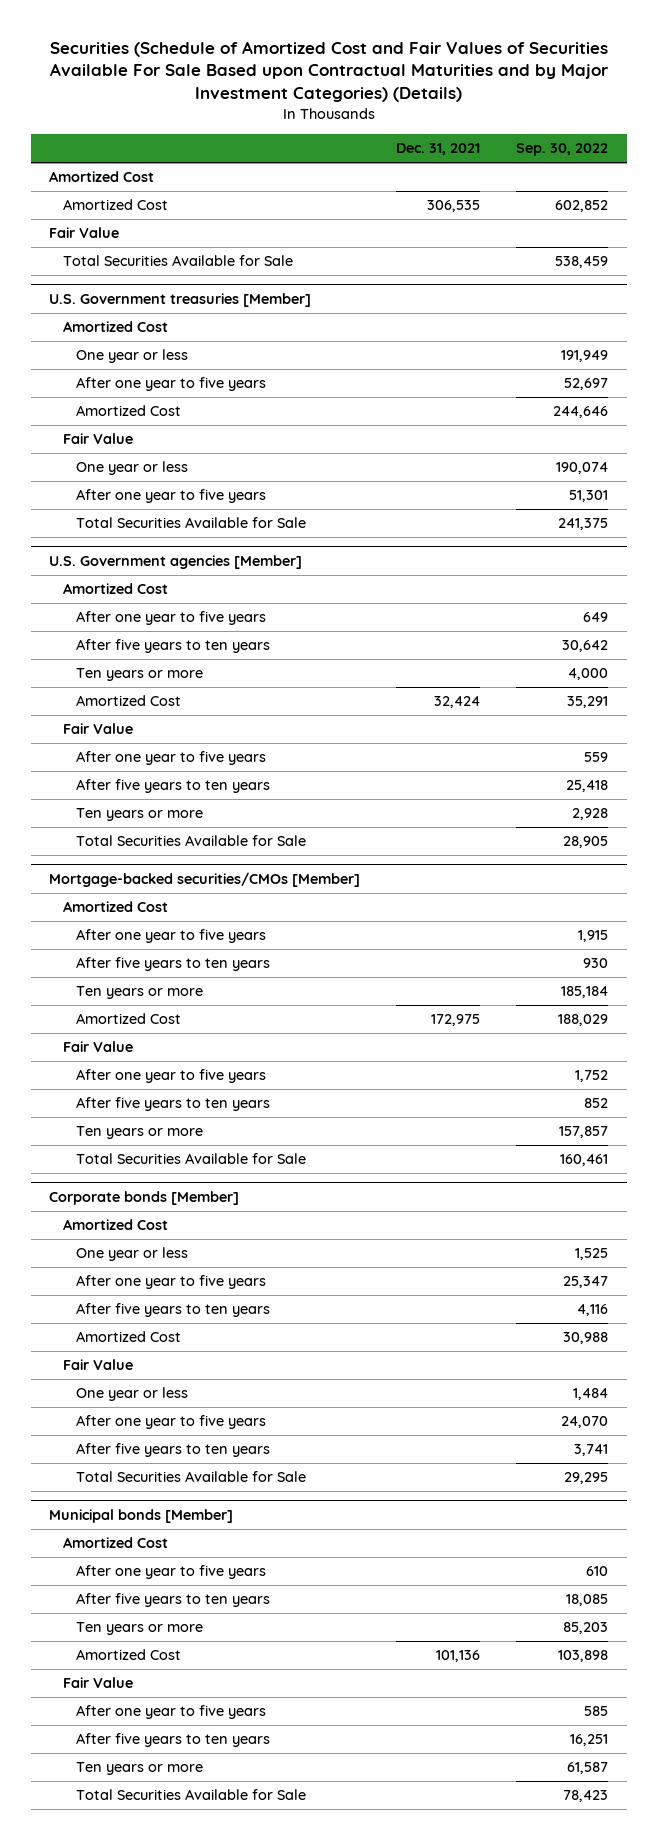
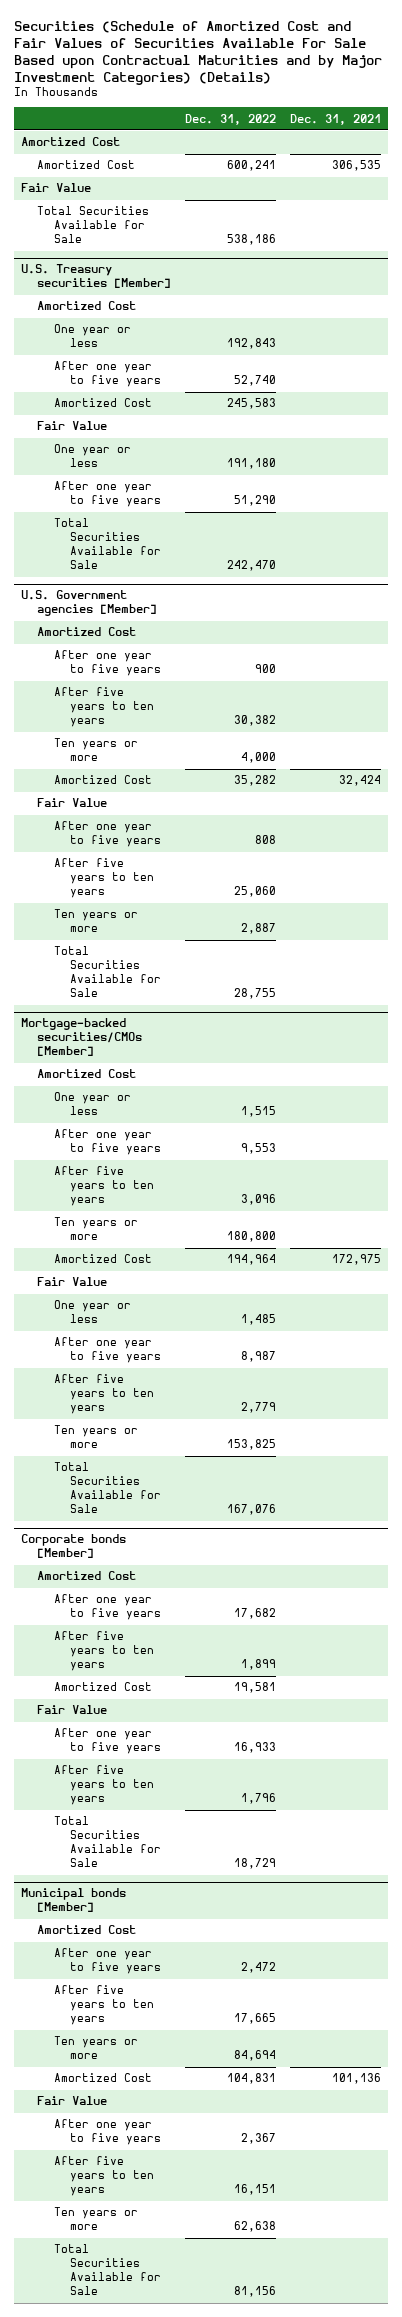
[516,143,609,157] Sep. 30, 2022 -> none
none -> [185,113,277,125] Dec. 31, 2022
[49,292,312,307] U.S. Government treasuries [Member] -> [21,264,172,289] U.S. Treasury securities [Member]
none -> [53,1092,131,1116] One year or less
none -> [53,1300,131,1324] One year or less
[76,1247,189,1262] One year or less -> none
[76,1387,189,1402] One year or less -> none

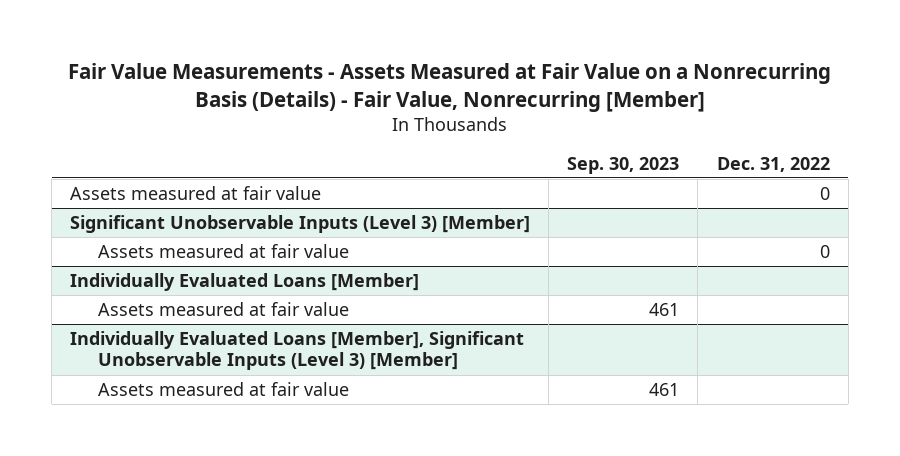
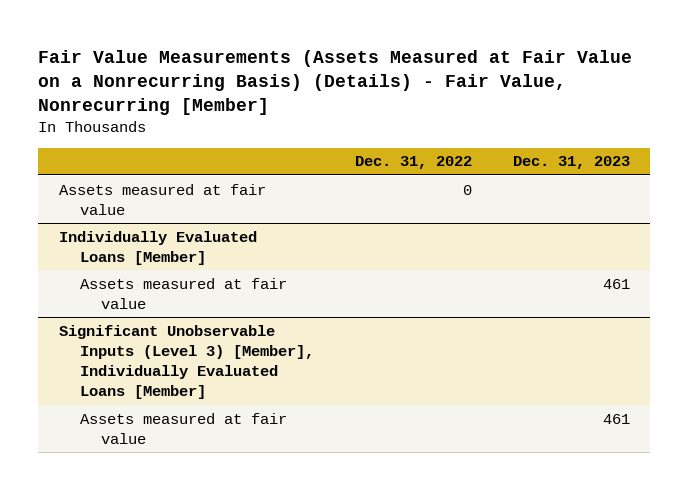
[67,63,831,112] Fair Value Measurements - Assets Measured at Fair Value on a Nonrecurring Basis (Details) - Fair Value, Nonrecurring [Member] -> [38,49,633,115] Fair Value Measurements (Assets Measured at Fair Value on a Nonrecurring Basis) (Details) - Fair Value, Nonrecurring [Member]
[567,156,680,174] Sep. 30, 2023 -> none
none -> [512,156,630,170] Dec. 31, 2023
[70,215,531,234] Significant Unobservable Inputs (Level 3) [Member] -> none
[98,244,350,259] Assets measured at fair value -> none
[70,331,525,371] Individually Evaluated Loans [Member], Significant Unobservable Inputs (Level 3) [Member] -> [58,324,315,400] Significant Unobservable Inputs (Level 3) [Member], Individually Evaluated Loans [Member]

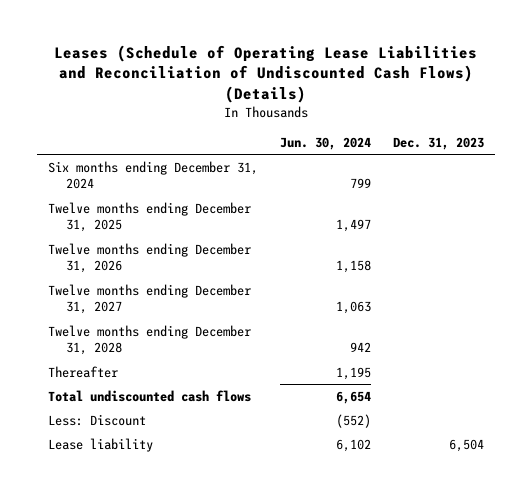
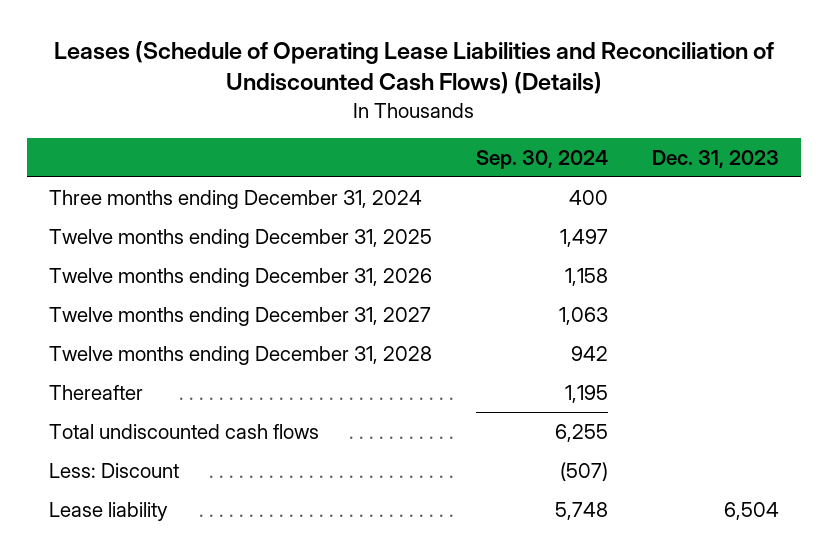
[279,136,371,150] Jun. 30, 2024 -> none
none -> [476,149,609,169] Sep. 30, 2024
[48,160,259,190] Six months ending December 31, 2024 -> [49,189,423,209] Three months ending December 31, 2024

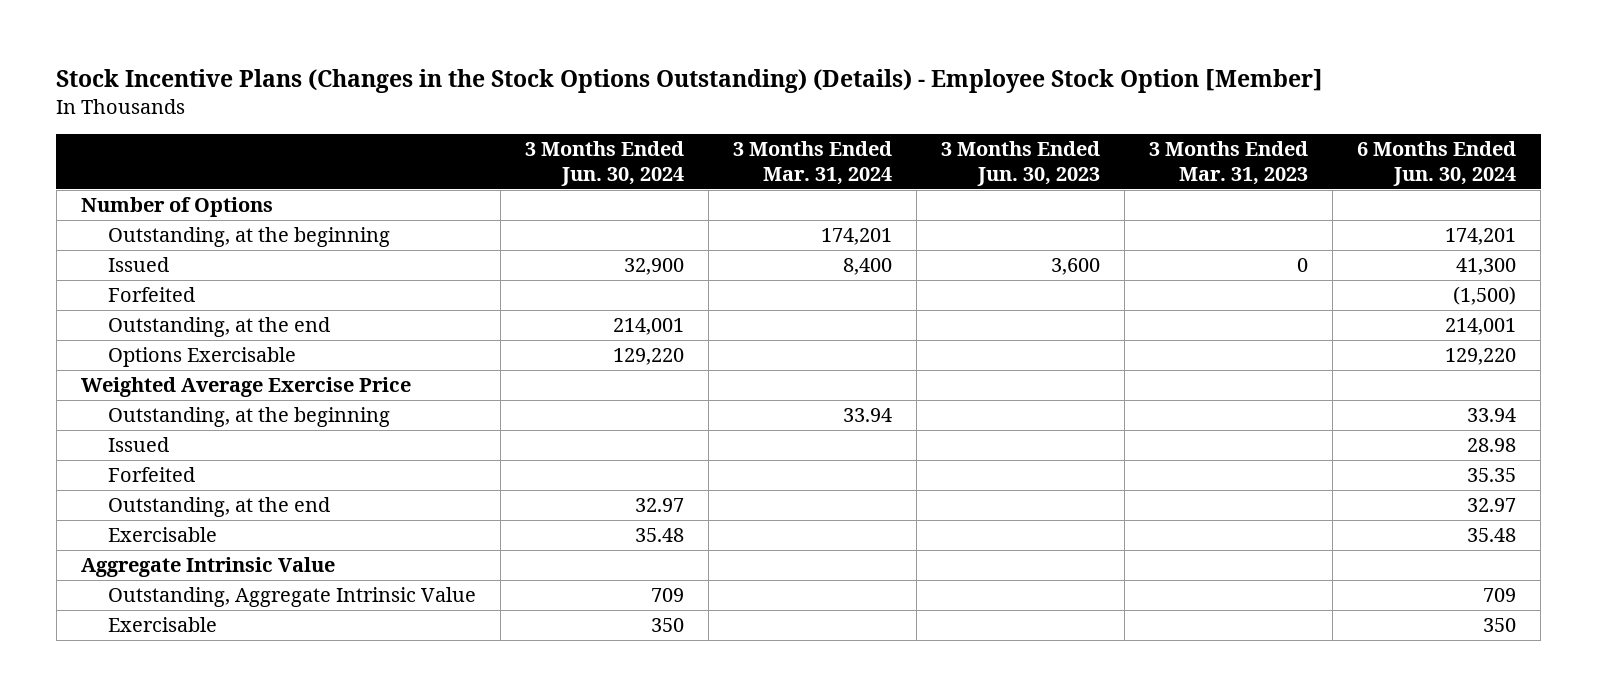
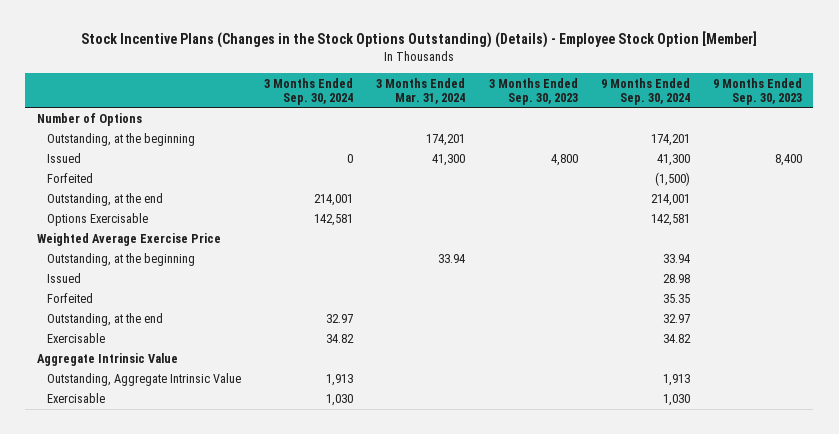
[525,141,685,187] 3 Months Ended Jun. 30, 2024 -> none
[941,141,1101,187] 3 Months Ended Jun. 30, 2023 -> none
[1149,141,1309,186] 3 Months Ended Mar. 31, 2023 -> none
[1357,141,1517,187] 6 Months Ended Jun. 30, 2024 -> none
none -> [264,77,354,105] 3 Months Ended Sep. 30, 2024
none -> [488,77,578,105] 3 Months Ended Sep. 30, 2023
none -> [600,77,690,105] 9 Months Ended Sep. 30, 2024
none -> [712,77,802,105] 9 Months Ended Sep. 30, 2023
[843,258,893,276] 8,400 -> [432,154,466,167] 41,300

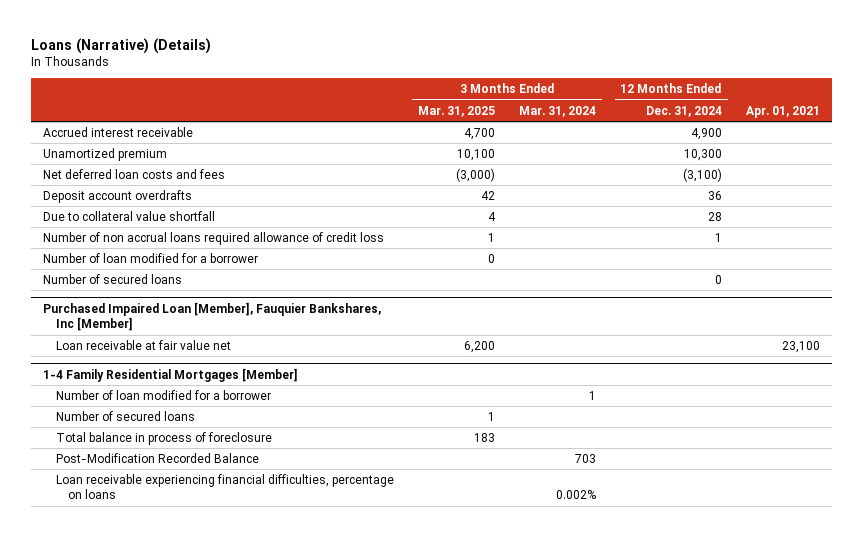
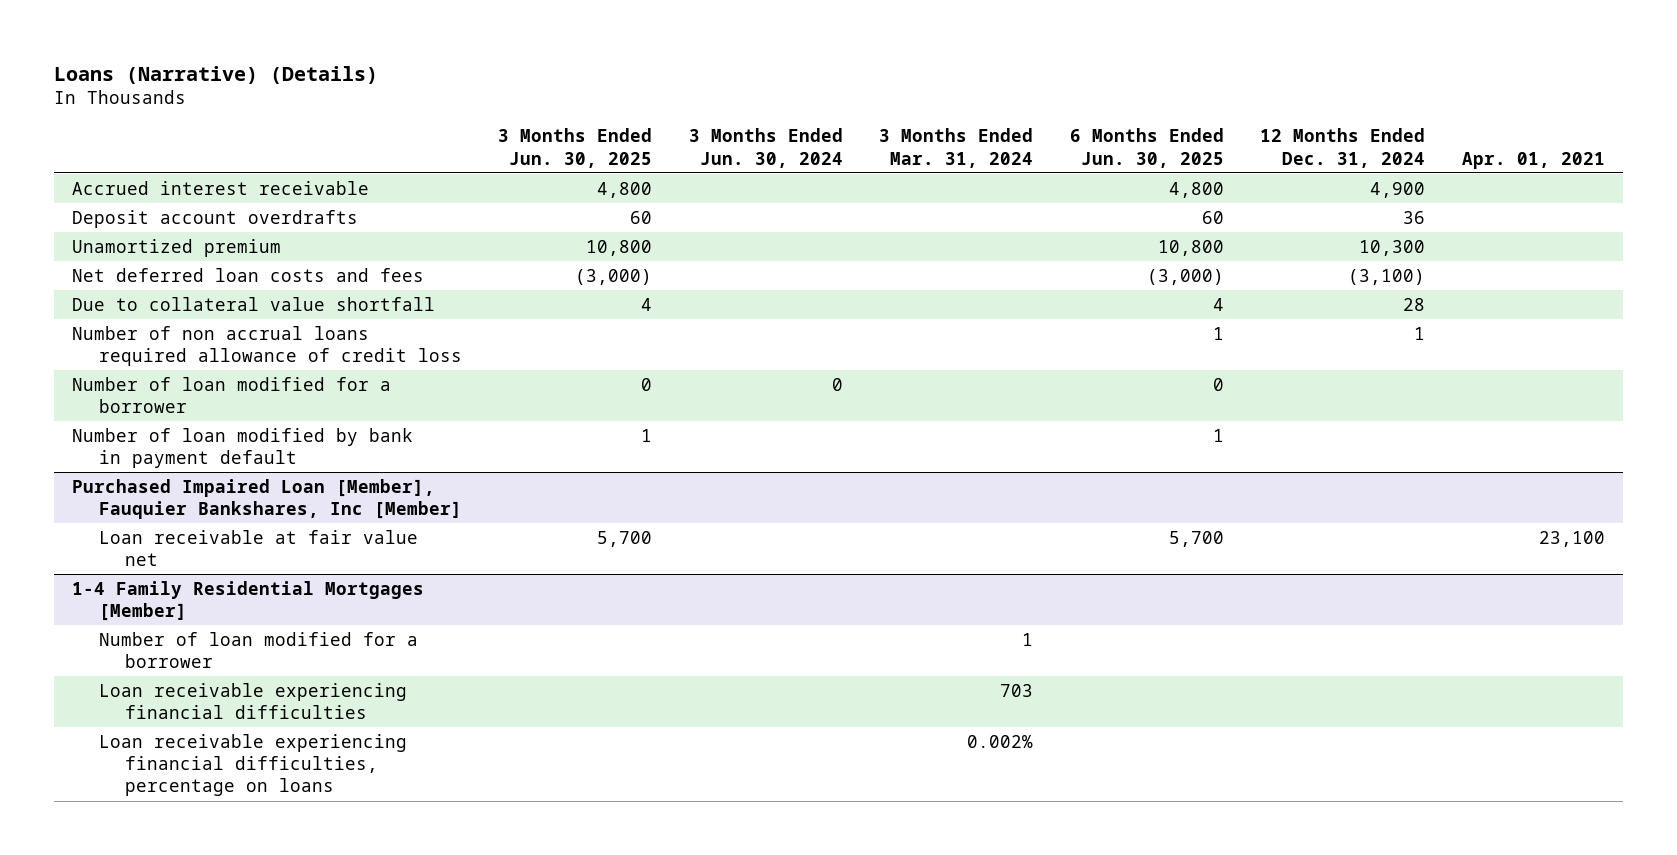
[417,105,495,117] Mar. 31, 2025 -> none
none -> [498,128,653,168] 3 Months Ended Jun. 30, 2025
none -> [688,128,843,168] 3 Months Ended Jun. 30, 2024
none -> [1069,128,1224,168] 6 Months Ended Jun. 30, 2025
[43,190,193,204] Deposit account overdrafts -> [72,209,359,228] Deposit account overdrafts
[43,274,183,285] Number of secured loans -> none
none -> [72,427,414,469] Number of loan modified by bank in payment default
[55,411,195,422] Number of secured loans -> none
[55,432,272,446] Total balance in process of foreclosure -> none
[55,453,259,464] Post-Modification Recorded Balance -> [98,682,407,720] Loan receivable experiencing financial difficulties

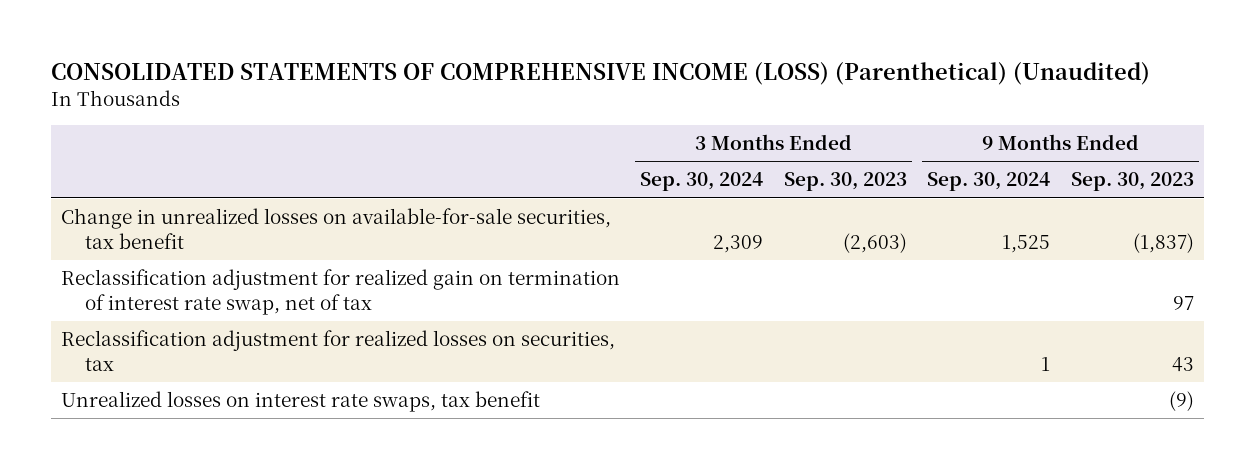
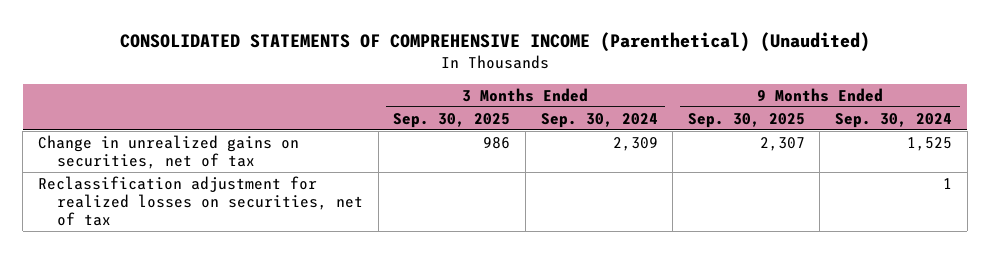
[50,62,1150,86] CONSOLIDATED STATEMENTS OF COMPREHENSIVE INCOME (LOSS) (Parenthetical) (Unaudited) -> [119,31,870,52] CONSOLIDATED STATEMENTS OF COMPREHENSIVE INCOME (Parenthetical) (Unaudited)
[783,172,907,192] Sep. 30, 2023 -> none
[1070,172,1194,192] Sep. 30, 2023 -> none
none -> [393,112,511,128] Sep. 30, 2025
none -> [687,112,805,128] Sep. 30, 2025
[60,269,620,315] Reclassification adjustment for realized gain on termination of interest rate swap, net of tax -> none
[60,391,540,413] Unrealized losses on interest rate swaps, tax benefit -> none
[60,208,611,249] Change in unrealized losses on available-for-sale securities, tax benefit -> [37,135,299,170] Change in unrealized gains on securities, net of tax
[60,330,615,371] Reclassification adjustment for realized losses on securities, tax -> [37,176,364,227] Reclassification adjustment for realized losses on securities, net of tax

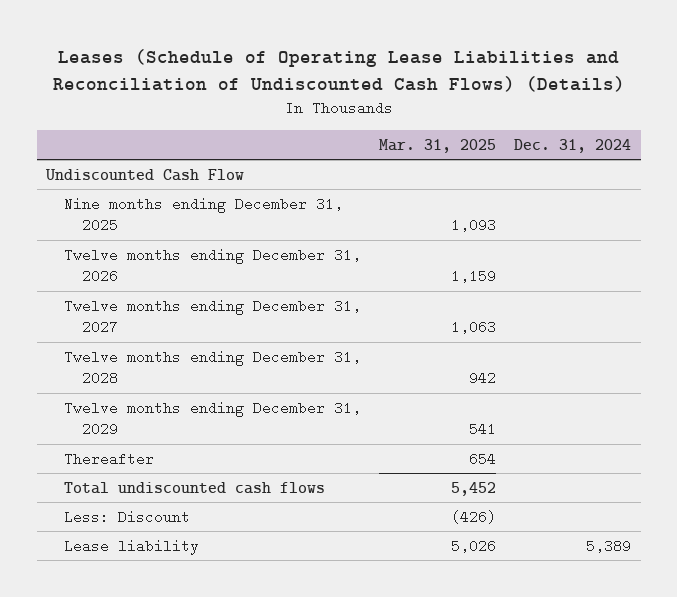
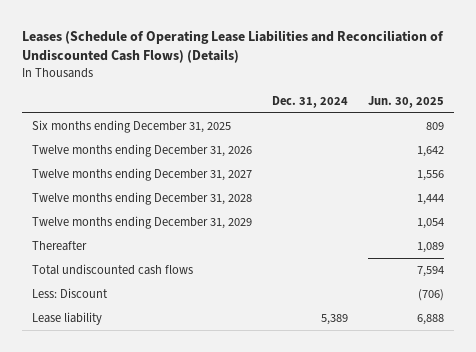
[379,139,497,154] Mar. 31, 2025 -> none
none -> [368,96,445,109] Jun. 30, 2025
[44,168,244,181] Undiscounted Cash Flow -> none
[63,196,343,233] Nine months ending December 31, 2025 -> [31,119,231,133] Six months ending December 31, 2025

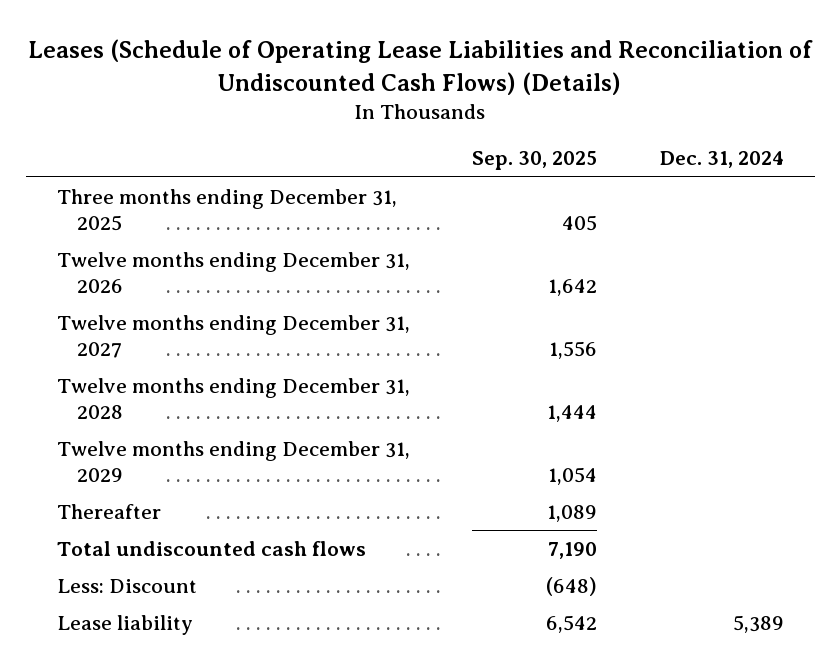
[368,96,445,109] Jun. 30, 2025 -> none
none -> [472,151,598,171] Sep. 30, 2025
[31,119,231,133] Six months ending December 31, 2025 -> [56,188,397,231] Three months ending December 31, 2025

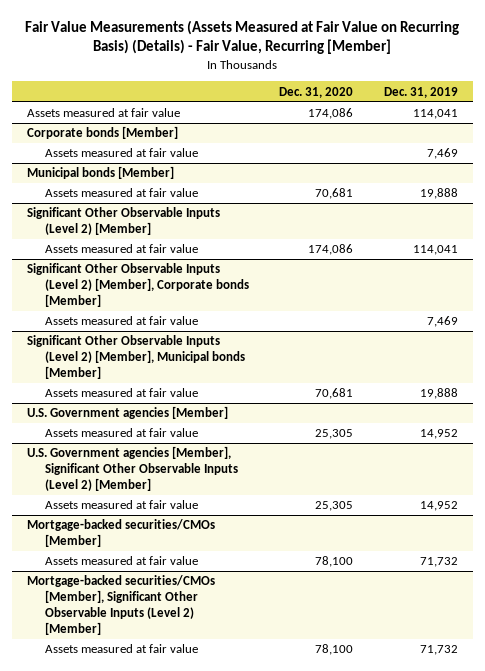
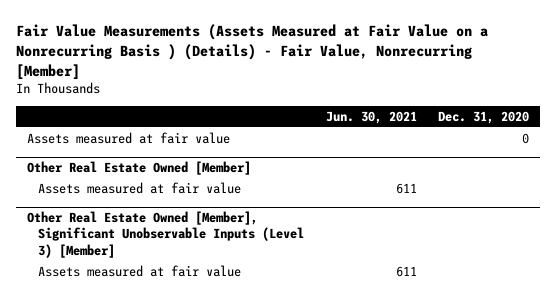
[25,19,460,55] Fair Value Measurements (Assets Measured at Fair Value on Recurring Basis) (Details) - Fair Value, Recurring [Member] -> [16,24,489,80] Fair Value Measurements (Assets Measured at Fair Value on a Nonrecurring Basis ) (Details) - Fair Value, Nonrecurring [Member]
[383,86,458,98] Dec. 31, 2019 -> none
none -> [325,110,417,124] Jun. 30, 2021
[26,126,178,140] Corporate bonds [Member] -> none
[45,148,199,158] Assets measured at fair value -> none
[26,166,174,180] Municipal bonds [Member] -> none
[45,188,199,198] Assets measured at fair value -> none
[26,207,220,236] Significant Other Observable Inputs (Level 2) [Member] -> none
[45,244,199,254] Assets measured at fair value -> none
[26,263,250,307] Significant Other Observable Inputs (Level 2) [Member], Corporate bonds [Member] -> none
[45,316,199,326] Assets measured at fair value -> none
[26,335,246,379] Significant Other Observable Inputs (Level 2) [Member], Municipal bonds [Member] -> none
[45,388,199,398] Assets measured at fair value -> none
[26,406,228,420] U.S. Government agencies [Member] -> none
[45,428,199,438] Assets measured at fair value -> none
[26,446,239,491] U.S. Government agencies [Member], Significant Other Observable Inputs (Level 2) [Member] -> none
[45,500,199,510] Assets measured at fair value -> none
[26,519,215,548] Mortgage-backed securities/CMOs [Member] -> none
[45,556,199,566] Assets measured at fair value -> none
[26,575,215,635] Mortgage-backed securities/CMOs [Member], Significant Other Observable Inputs (Level 2) [Member] -> none
[45,644,199,654] Assets measured at fair value -> none
[308,108,354,120] 174,086 -> [522,133,530,145] 0
none -> [27,161,252,176] Other Real Estate Owned [Member]
none -> [38,182,242,195] Assets measured at fair value
none -> [27,211,305,258] Other Real Estate Owned [Member], Significant Unobservable Inputs (Level 3) [Member]
none -> [38,265,242,278] Assets measured at fair value

